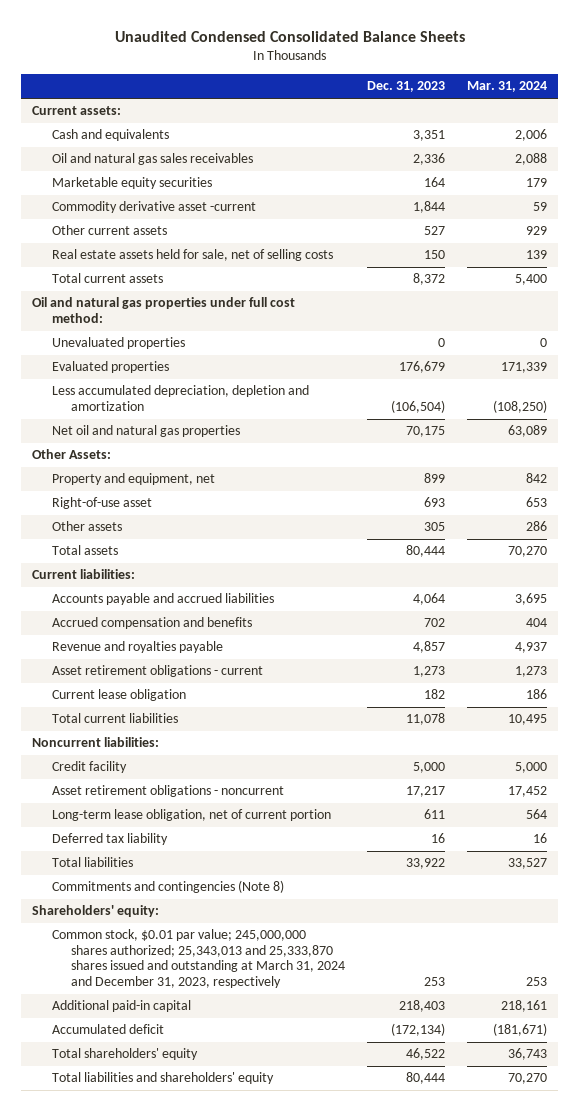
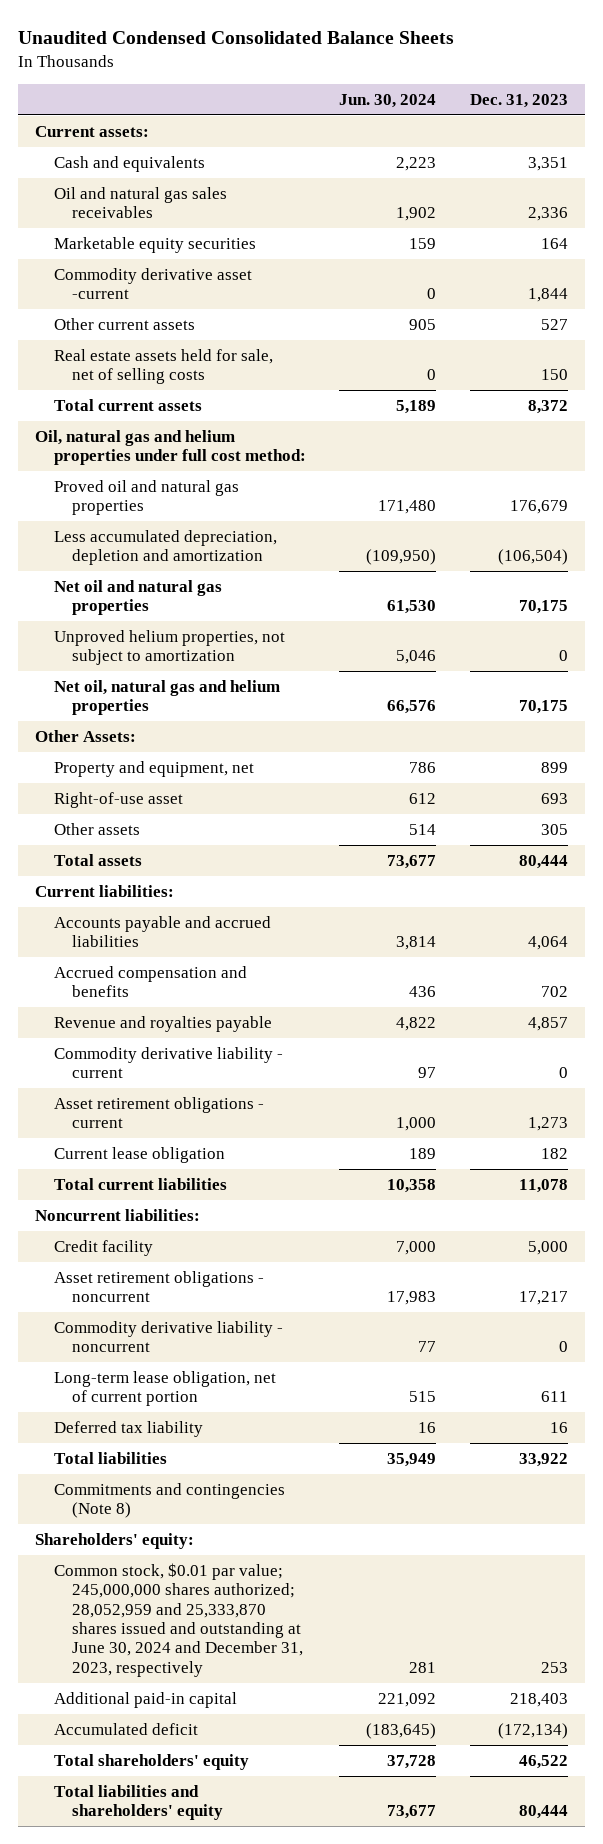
[466,81,547,93] Mar. 31, 2024 -> none
none -> [339,93,437,108] Jun. 30, 2024
[51,337,185,350] Unevaluated properties -> none
[32,297,296,323] Oil and natural gas properties under full cost method: -> [35,429,306,466] Oil, natural gas and helium properties under full cost method:
[51,361,169,374] Evaluated properties -> [53,479,239,516] Proved oil and natural gas properties
none -> [53,629,285,666] Unproved helium properties, not subject to amortization
none -> [53,679,280,716] Net oil, natural gas and helium properties
none -> [53,1046,283,1079] Commodity derivative liability - current
none -> [53,1320,283,1353] Commodity derivative liability - noncurrent
[51,929,345,988] Common stock, $0.01 par value; 245,000,000 shares authorized; 25,343,013 and 25,333,870 shares issued and outstanding at March 31, 2024 and December 31, 2023, respectively -> [53,1562,304,1677] Common stock, $0.01 par value; 245,000,000 shares authorized; 28,052,959 and 25,333,870 shares issued and outstanding at June 30, 2024 and December 31, 2023, respectively

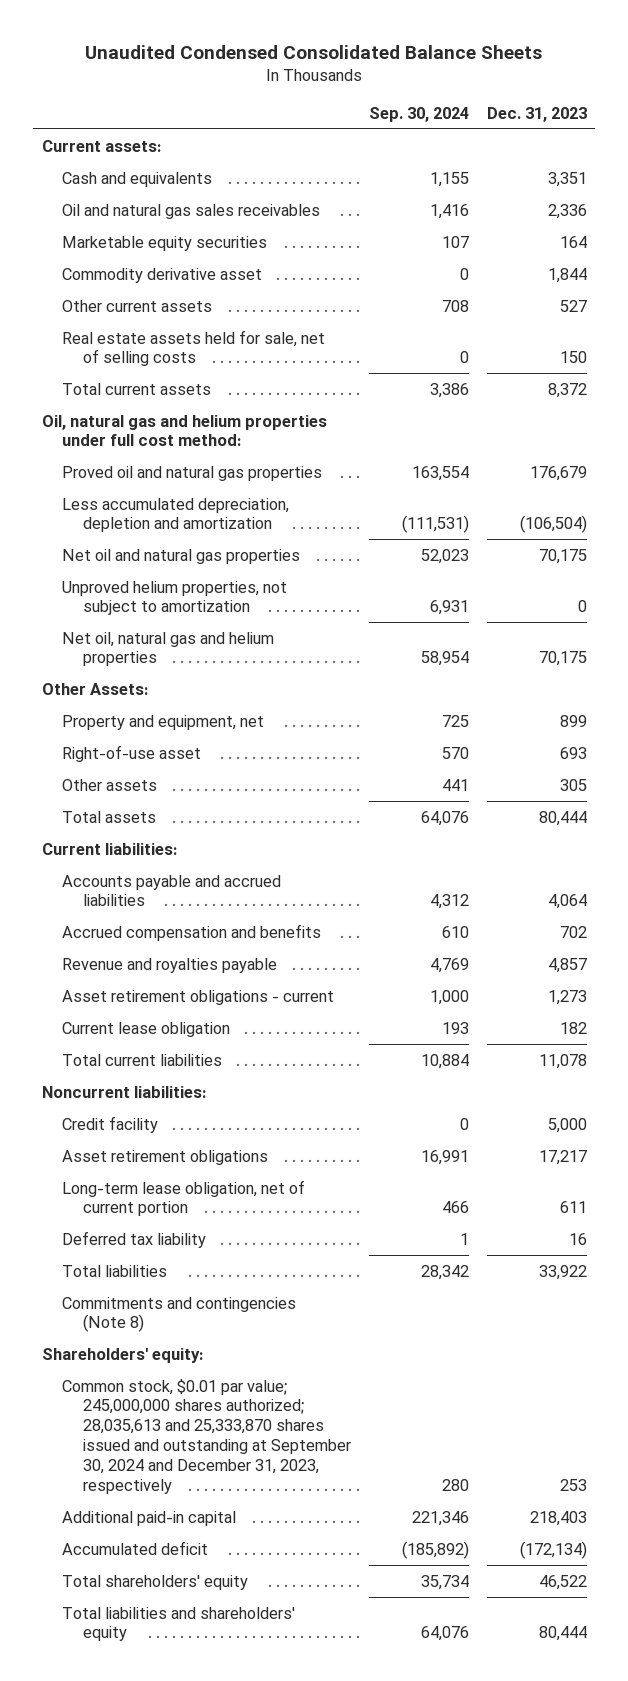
[339,93,437,108] Jun. 30, 2024 -> none
none -> [368,106,469,122] Sep. 30, 2024
[53,267,252,300] Commodity derivative asset -current -> [62,267,263,283] Commodity derivative asset
[53,1046,283,1079] Commodity derivative liability - current -> none
[53,1320,283,1353] Commodity derivative liability - noncurrent -> none
[53,1270,264,1303] Asset retirement obligations - noncurrent -> [62,1149,269,1165] Asset retirement obligations
[53,1562,304,1677] Common stock, $0.01 par value; 245,000,000 shares authorized; 28,052,959 and 25,333,870 shares issued and outstanding at June 30, 2024 and December 31, 2023, respectively -> [62,1378,352,1494] Common stock, $0.01 par value; 245,000,000 shares authorized; 28,035,613 and 25,333,870 shares issued and outstanding at September 30, 2024 and December 31, 2023, respectively

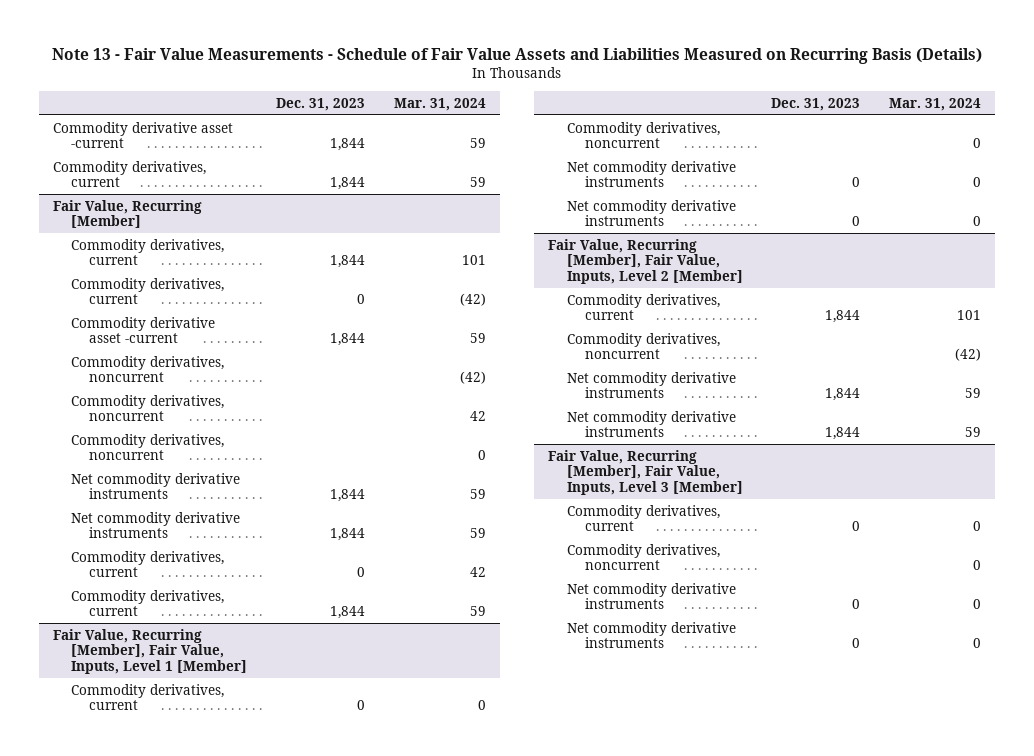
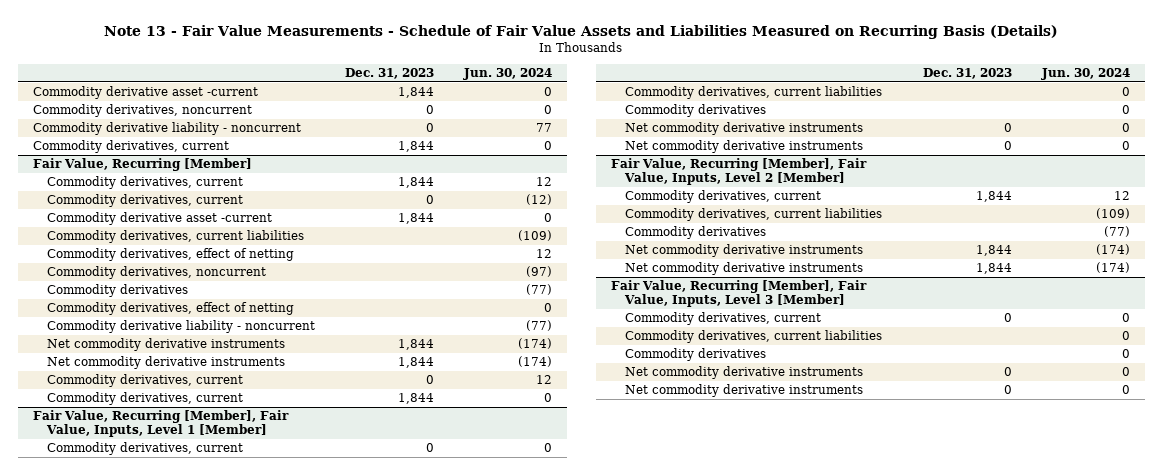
[393,97,486,111] Mar. 31, 2024 -> none
none -> [462,68,552,81] Jun. 30, 2024
none -> [32,104,252,118] Commodity derivatives, noncurrent
none -> [32,122,301,136] Commodity derivative liability - noncurrent
[71,355,225,383] Commodity derivatives, noncurrent -> none
[71,394,225,422] Commodity derivatives, noncurrent -> none
none -> [46,230,304,244] Commodity derivatives, current liabilities
none -> [46,248,294,262] Commodity derivatives, effect of netting
none -> [46,284,188,298] Commodity derivatives
none -> [46,302,294,316] Commodity derivatives, effect of netting
none -> [46,320,315,334] Commodity derivative liability - noncurrent
none -> [624,86,882,100] Commodity derivatives, current liabilities
[566,121,720,149] Commodity derivatives, noncurrent -> [624,104,766,118] Commodity derivatives
none -> [624,208,882,222] Commodity derivatives, current liabilities
[566,332,720,360] Commodity derivatives, noncurrent -> [624,226,766,240] Commodity derivatives
none -> [624,330,882,344] Commodity derivatives, current liabilities
[566,543,720,571] Commodity derivatives, noncurrent -> [624,348,766,362] Commodity derivatives

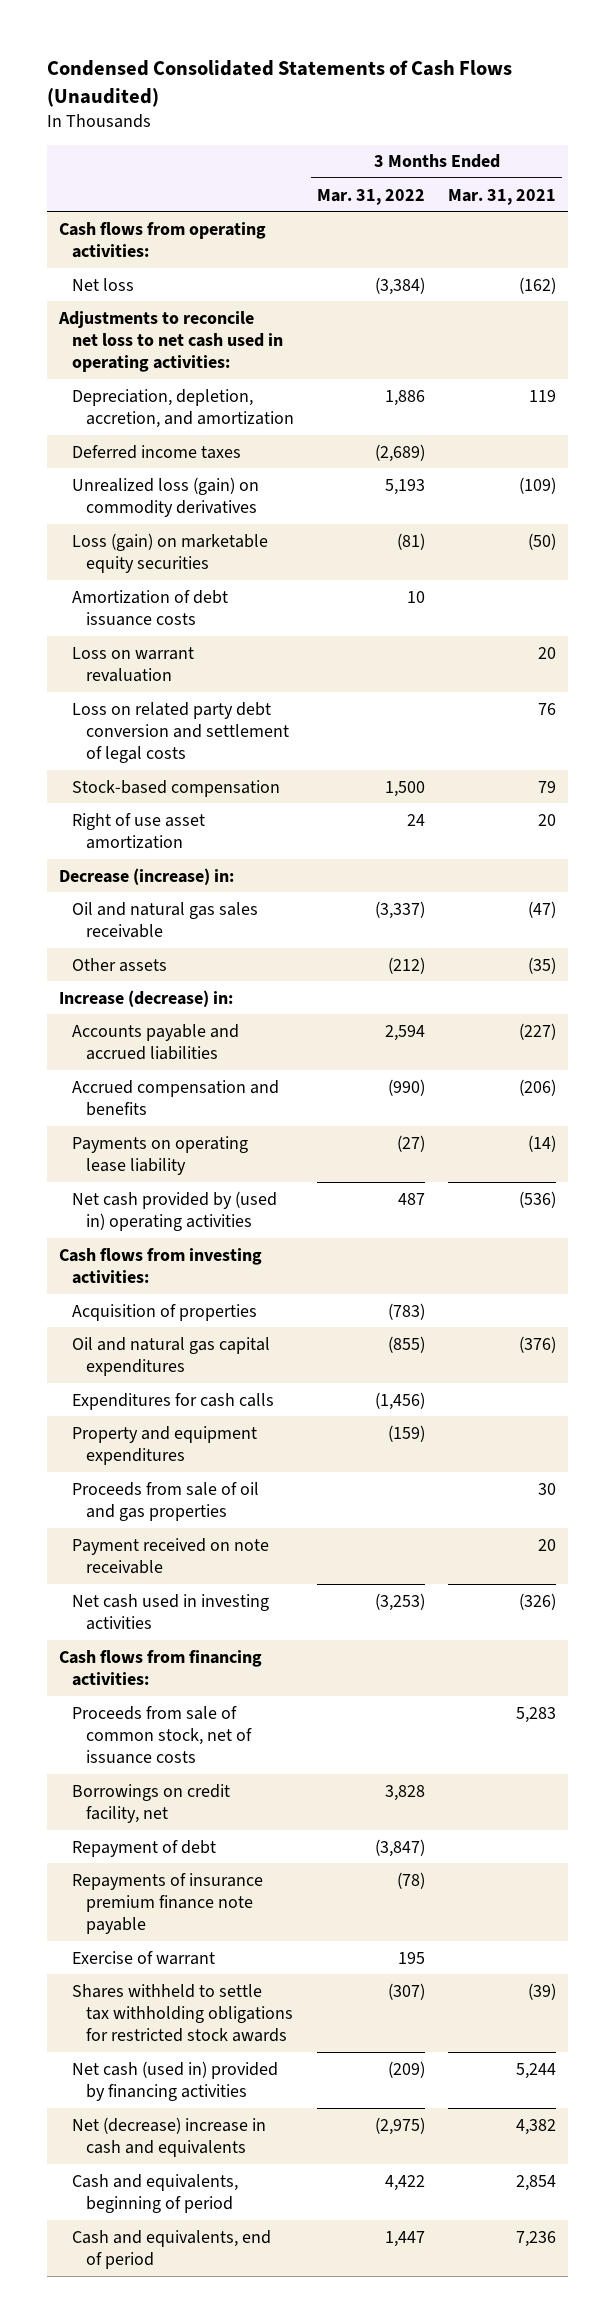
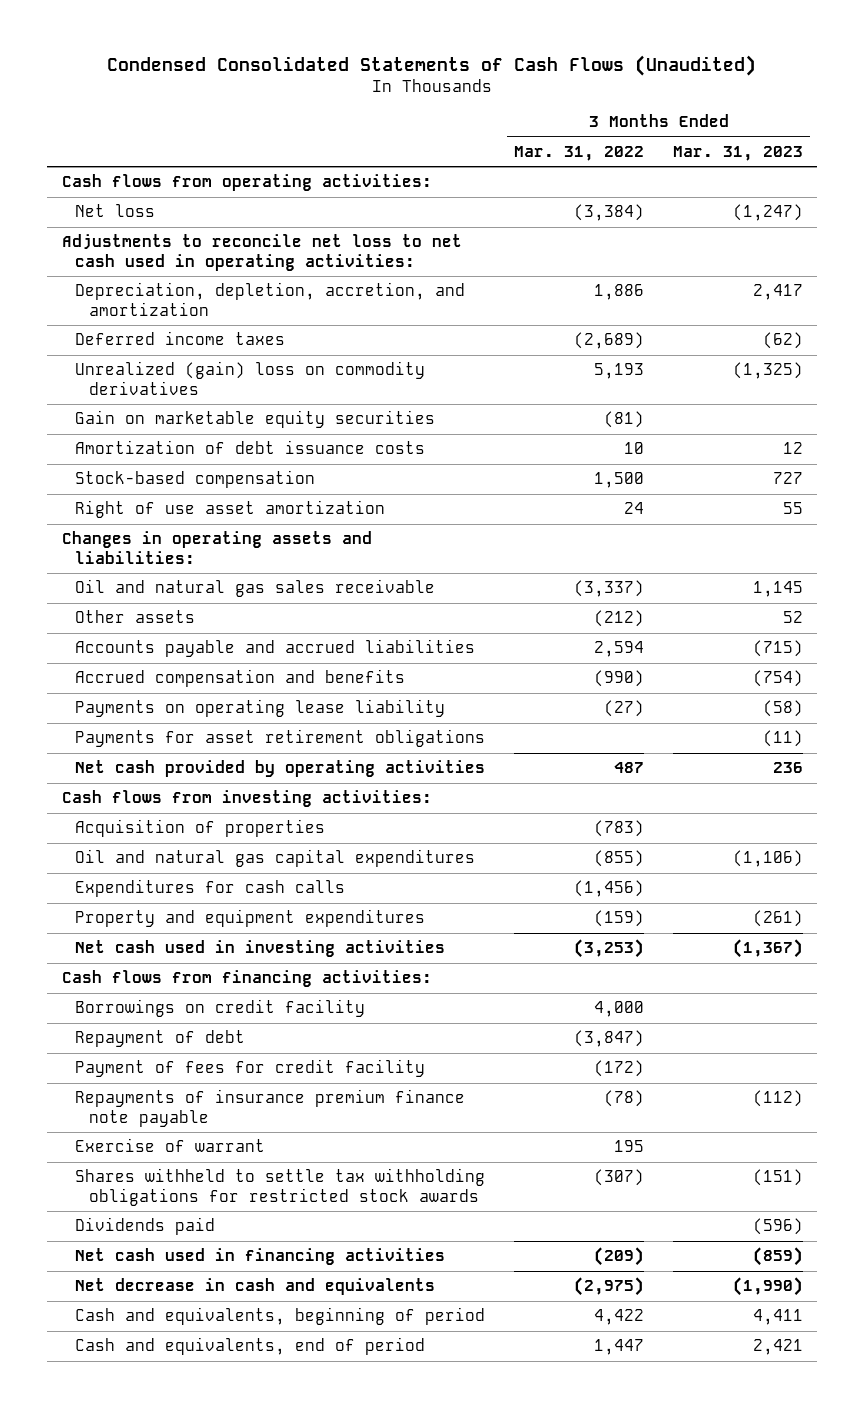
[448,188,557,205] Mar. 31, 2021 -> none
none -> [672,145,803,161] Mar. 31, 2023
[72,476,260,517] Unrealized loss (gain) on commodity derivatives -> [75,361,426,395] Unrealized (gain) loss on commodity derivatives
[72,532,269,573] Loss (gain) on marketable equity securities -> [75,410,436,429] Gain on marketable equity securities
[72,646,195,682] Loss on warrant revaluation -> none
[72,701,289,764] Loss on related party debt conversion and settlement of legal costs -> none
[58,867,234,885] Decrease (increase) in: -> none
none -> [61,531,372,564] Changes in operating assets and liabilities:
[58,989,233,1007] Increase (decrease) in: -> none
none -> [75,729,486,748] Payments for asset retirement obligations
[72,1190,278,1231] Net cash provided by (used in) operating activities -> [75,760,486,778] Net cash provided by operating activities
[72,1481,260,1521] Proceeds from sale of oil and gas properties -> none
[72,1537,270,1574] Payment received on note receivable -> none
[72,1705,252,1765] Proceeds from sale of common stock, net of issuance costs -> none
[72,1783,231,1823] Borrowings on credit facility, net -> [75,999,366,1018] Borrowings on credit facility
[385,1784,426,1801] 3,828 -> [594,1001,645,1018] 4,000
none -> [75,1059,426,1078] Payment of fees for credit facility
none -> [75,1217,216,1236] Dividends paid
[72,2060,279,2101] Net cash (used in) provided by financing activities -> [75,1248,446,1266] Net cash used in financing activities
[72,2116,267,2157] Net (decrease) increase in cash and equivalents -> [75,1278,436,1296] Net decrease in cash and equivalents

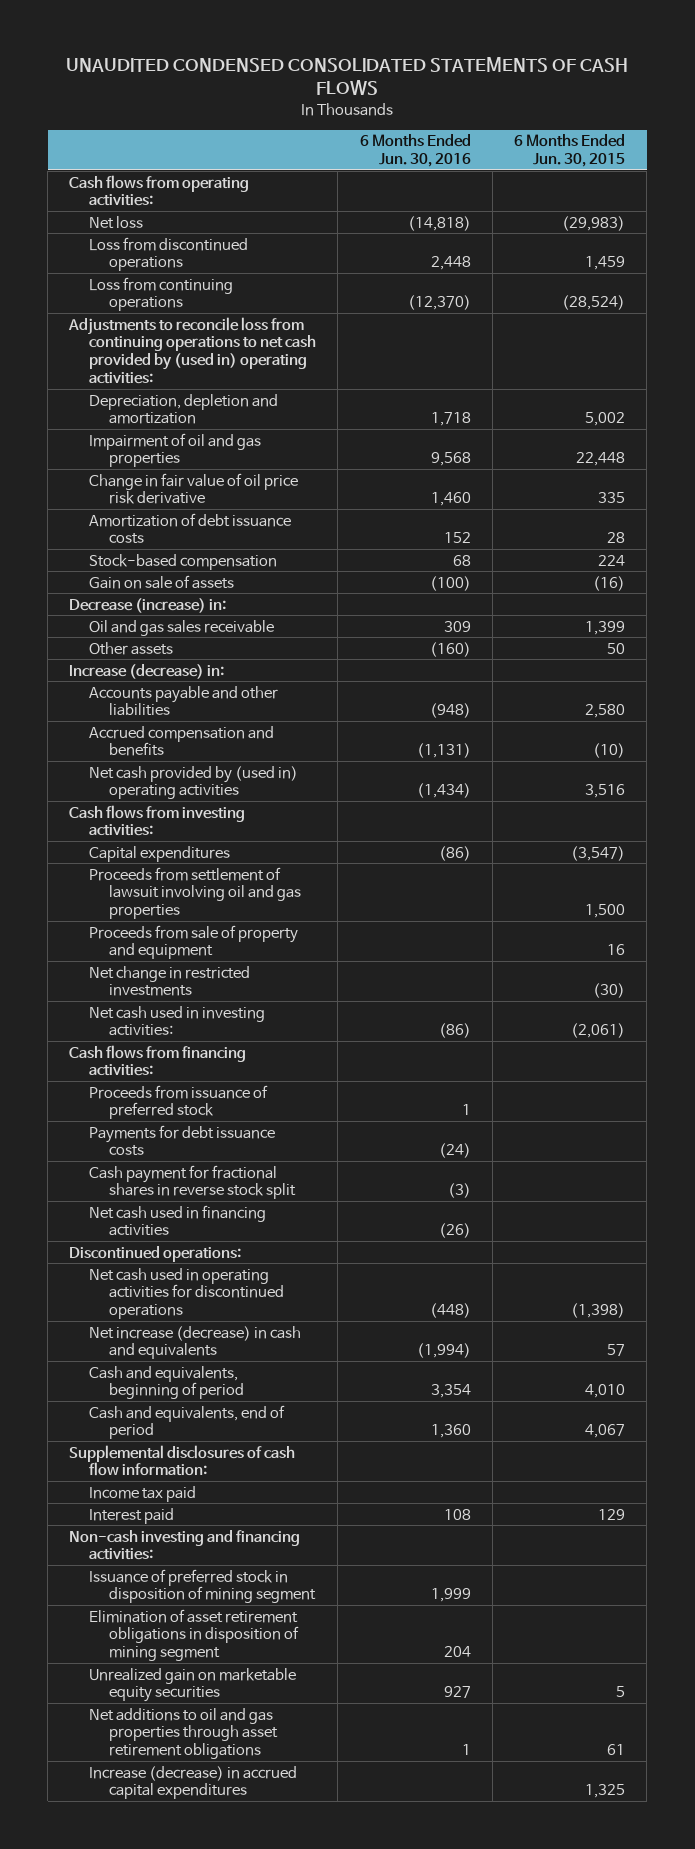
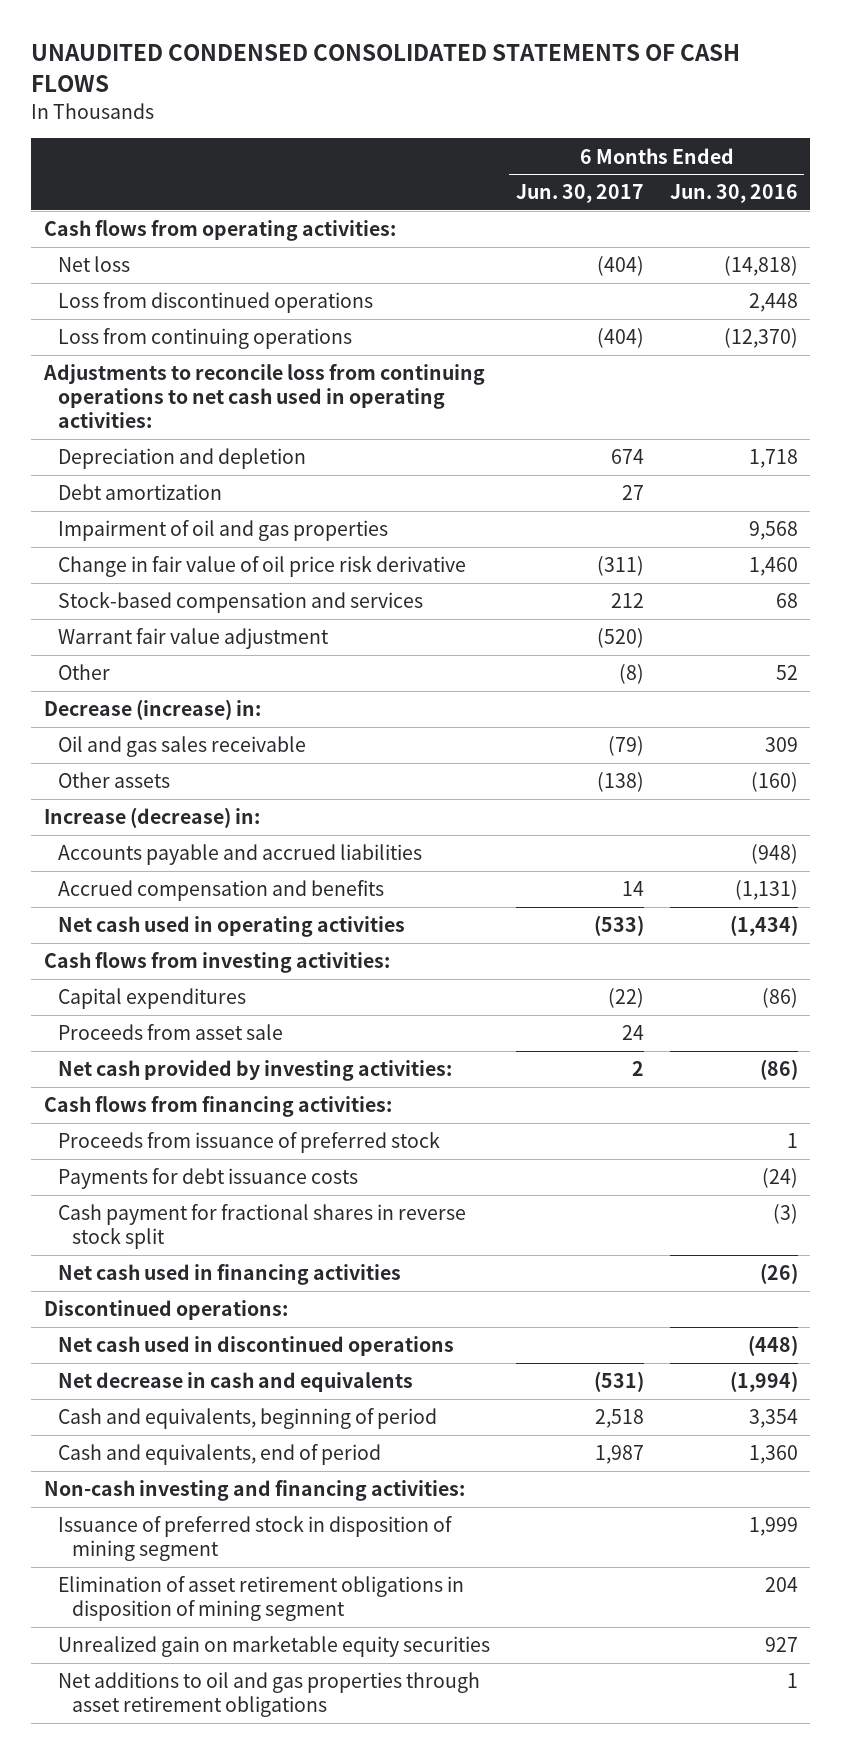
[514,134,626,168] 6 Months Ended Jun. 30, 2015 -> none
none -> [515,184,644,204] Jun. 30, 2017
[68,316,317,385] Adjustments to reconcile loss from continuing operations to net cash provided by (used in) operating activities: -> [42,364,485,429] Adjustments to reconcile loss from continuing operations to net cash used in operating activities:
[89,393,279,425] Depreciation, depletion and amortization -> [58,448,307,470] Depreciation and depletion
none -> [58,484,223,501] Debt amortization
[89,512,292,545] Amortization of debt issuance costs -> none
[89,574,235,589] Gain on sale of assets -> none
[89,553,278,570] Stock-based compensation -> [58,592,424,614] Stock-based compensation and services
none -> [58,628,330,650] Warrant fair value adjustment
none -> [58,664,111,681] Other
[89,685,279,717] Accounts payable and other liabilities -> [58,844,423,866] Accounts payable and accrued liabilities
[89,765,299,800] Net cash provided by (used in) operating activities -> [58,916,406,938] Net cash used in operating activities
[89,866,301,920] Proceeds from settlement of lawsuit involving oil and gas properties -> none
[89,924,299,960] Proceeds from sale of property and equipment -> none
[89,965,251,997] Net change in restricted investments -> none
none -> [58,1024,284,1041] Proceeds from asset sale
[89,1005,266,1037] Net cash used in investing activities: -> [58,1060,453,1082] Net cash provided by investing activities:
[89,1267,284,1320] Net cash used in operating activities for discontinued operations -> [58,1336,455,1357] Net cash used in discontinued operations
[89,1325,302,1360] Net increase (decrease) in cash and equivalents -> [58,1372,414,1393] Net decrease in cash and equivalents
[69,1444,296,1477] Supplemental disclosures of cash flow information: -> none
[89,1485,197,1502] Income tax paid -> none
[89,1507,175,1524] Interest paid -> none
[89,1765,298,1800] Increase (decrease) in accrued capital expenditures -> none

